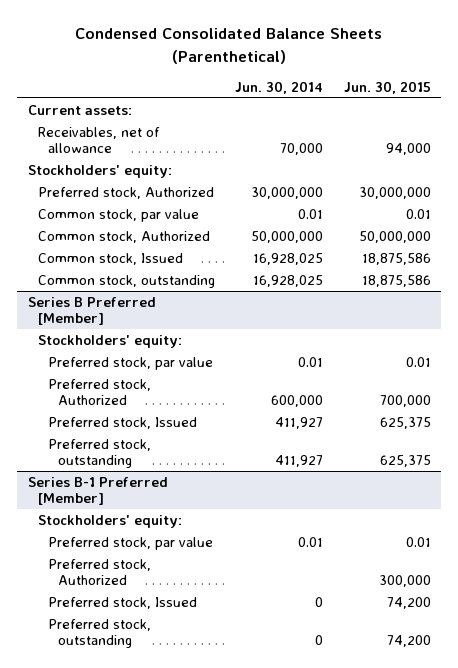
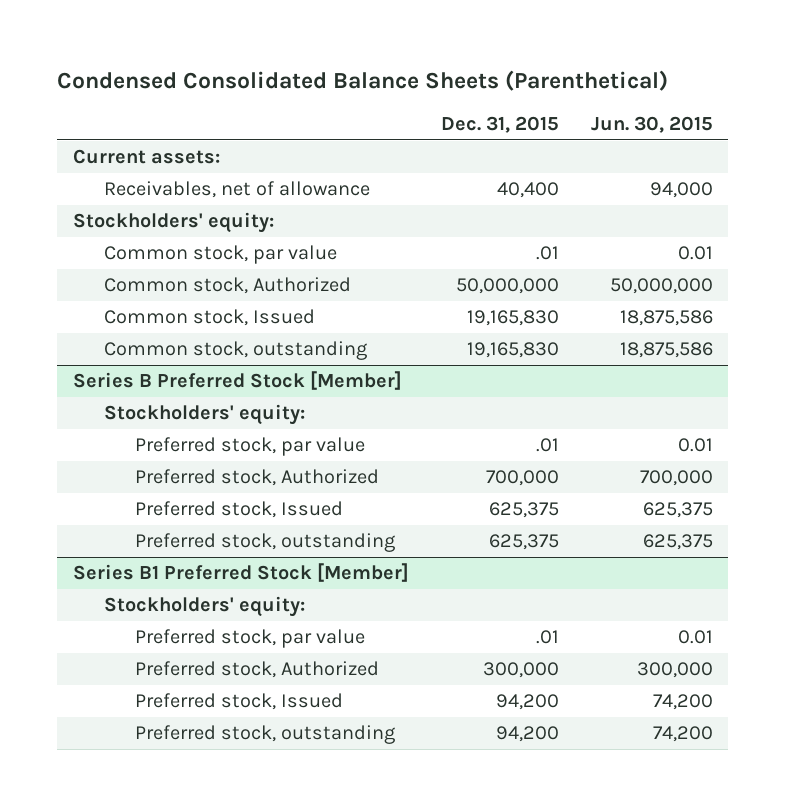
[235,80,324,94] Jun. 30, 2014 -> none
none -> [440,115,559,133] Dec. 31, 2015
[37,186,214,199] Preferred stock, Authorized -> none
[27,296,156,326] Series B Preferred [Member] -> [73,371,403,391] Series B Preferred Stock [Member]
[27,476,168,506] Series B-1 Preferred [Member] -> [73,563,410,583] Series B1 Preferred Stock [Member]

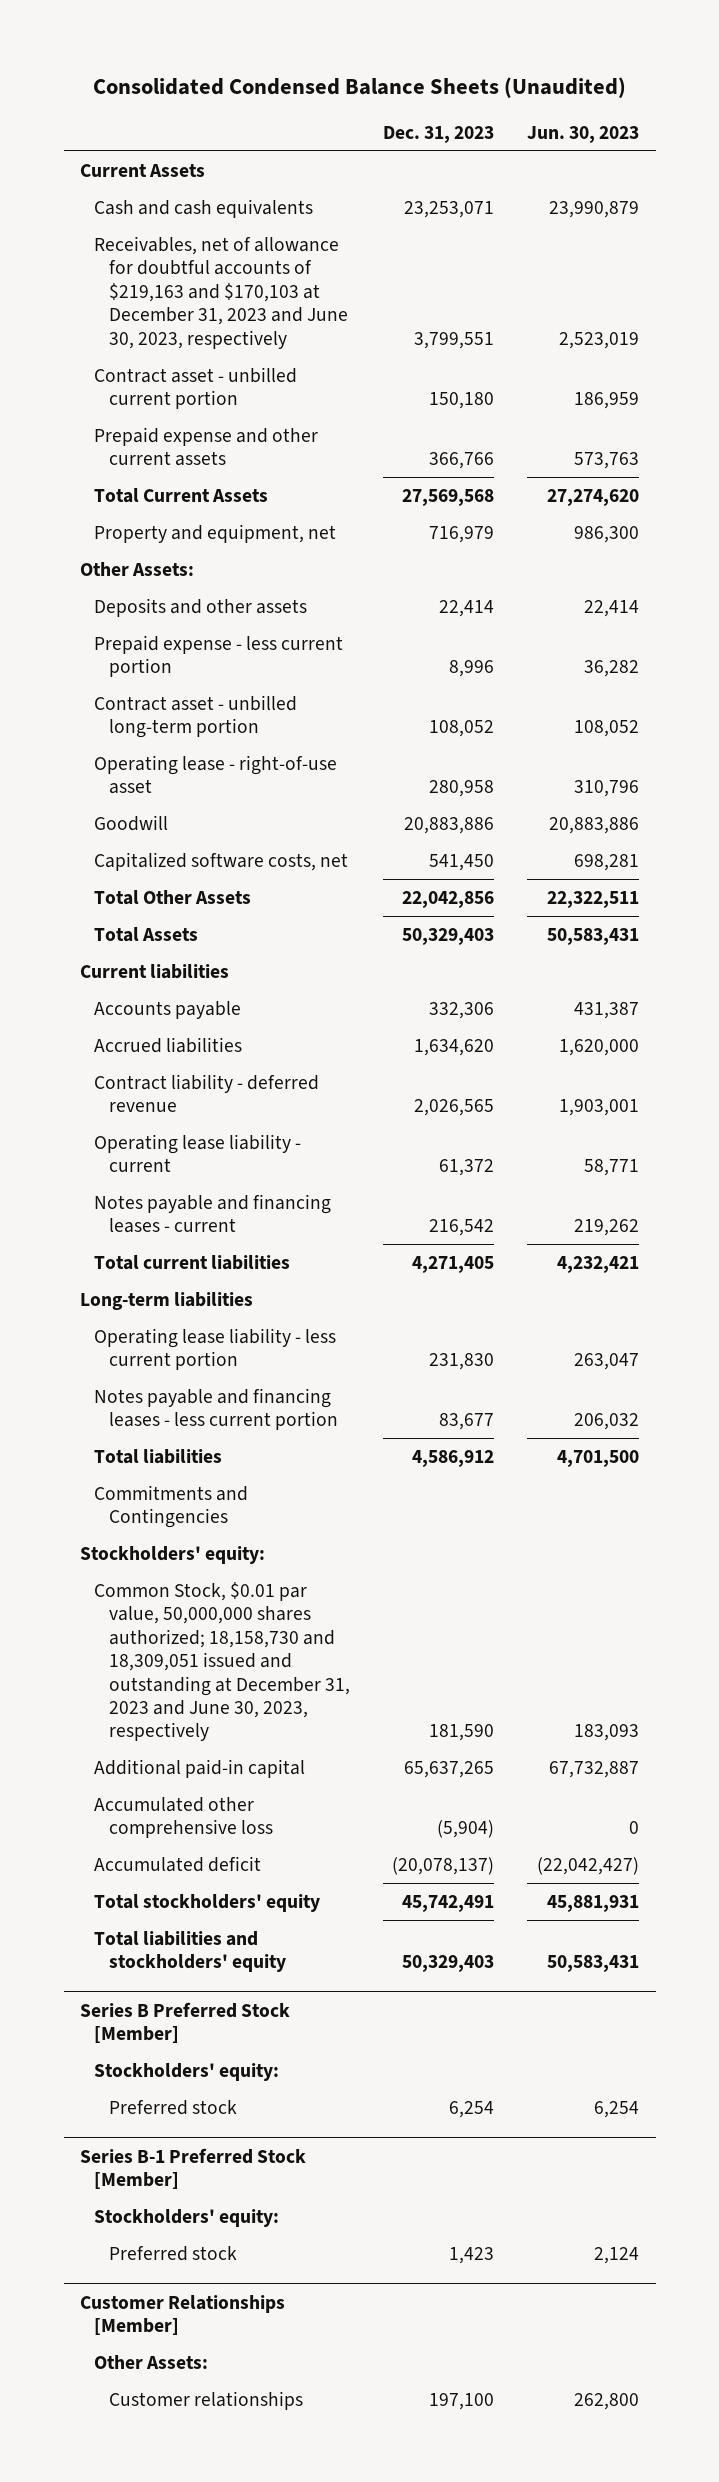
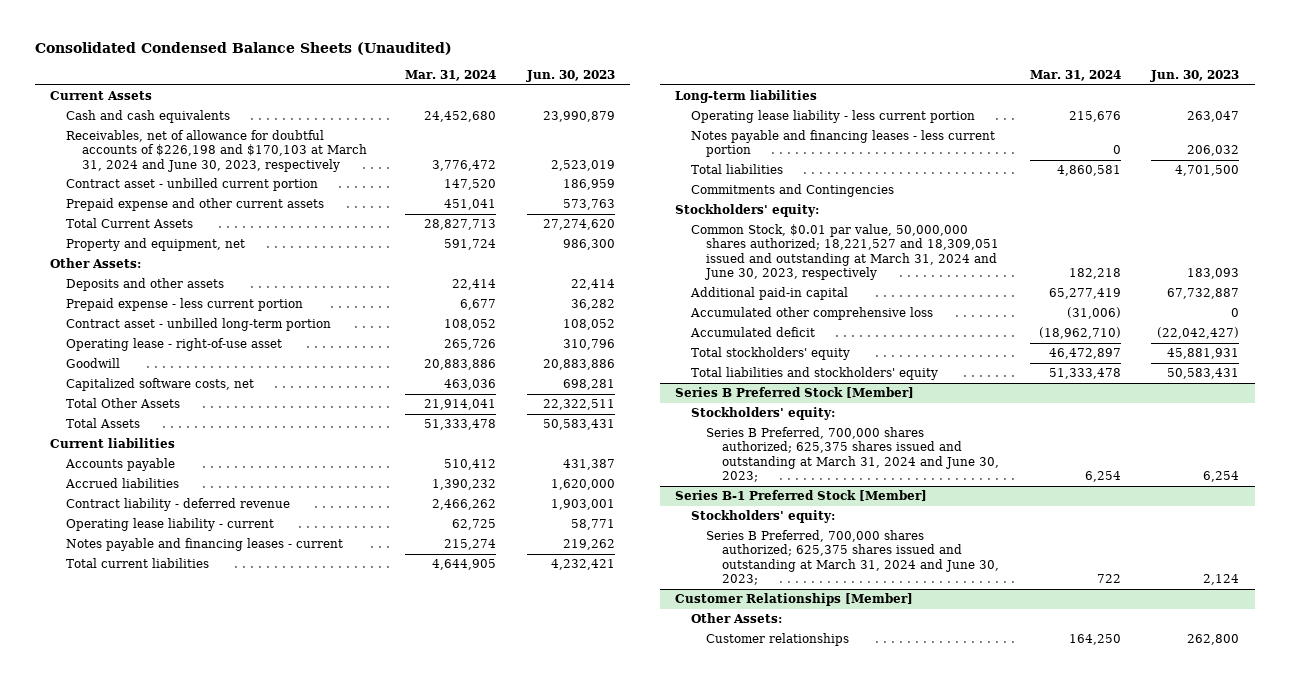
[382,125,494,143] Dec. 31, 2023 -> none
none -> [405,70,497,82] Mar. 31, 2024
[94,235,348,349] Receivables, net of allowance for doubtful accounts of $219,163 and $170,103 at December 31, 2023 and June 30, 2023, respectively -> [66,130,367,172] Receivables, net of allowance for doubtful accounts of $226,198 and $170,103 at March 31, 2024 and June 30, 2023, respectively
[94,1581,350,1742] Common Stock, $0.01 par value, 50,000,000 shares authorized; 18,158,730 and 18,309,051 issued and outstanding at December 31, 2023 and June 30, 2023, respectively -> [690,224,1000,281] Common Stock, $0.01 par value, 50,000,000 shares authorized; 18,221,527 and 18,309,051 issued and outstanding at March 31, 2024 and June 30, 2023, respectively
[108,2099,237,2115] Preferred stock -> [706,427,1000,483] Series B Preferred, 700,000 shares authorized; 625,375 shares issued and outstanding at March 31, 2024 and June 30, 2023;
[108,2245,237,2261] Preferred stock -> [706,530,1000,586] Series B Preferred, 700,000 shares authorized; 625,375 shares issued and outstanding at March 31, 2024 and June 30, 2023;

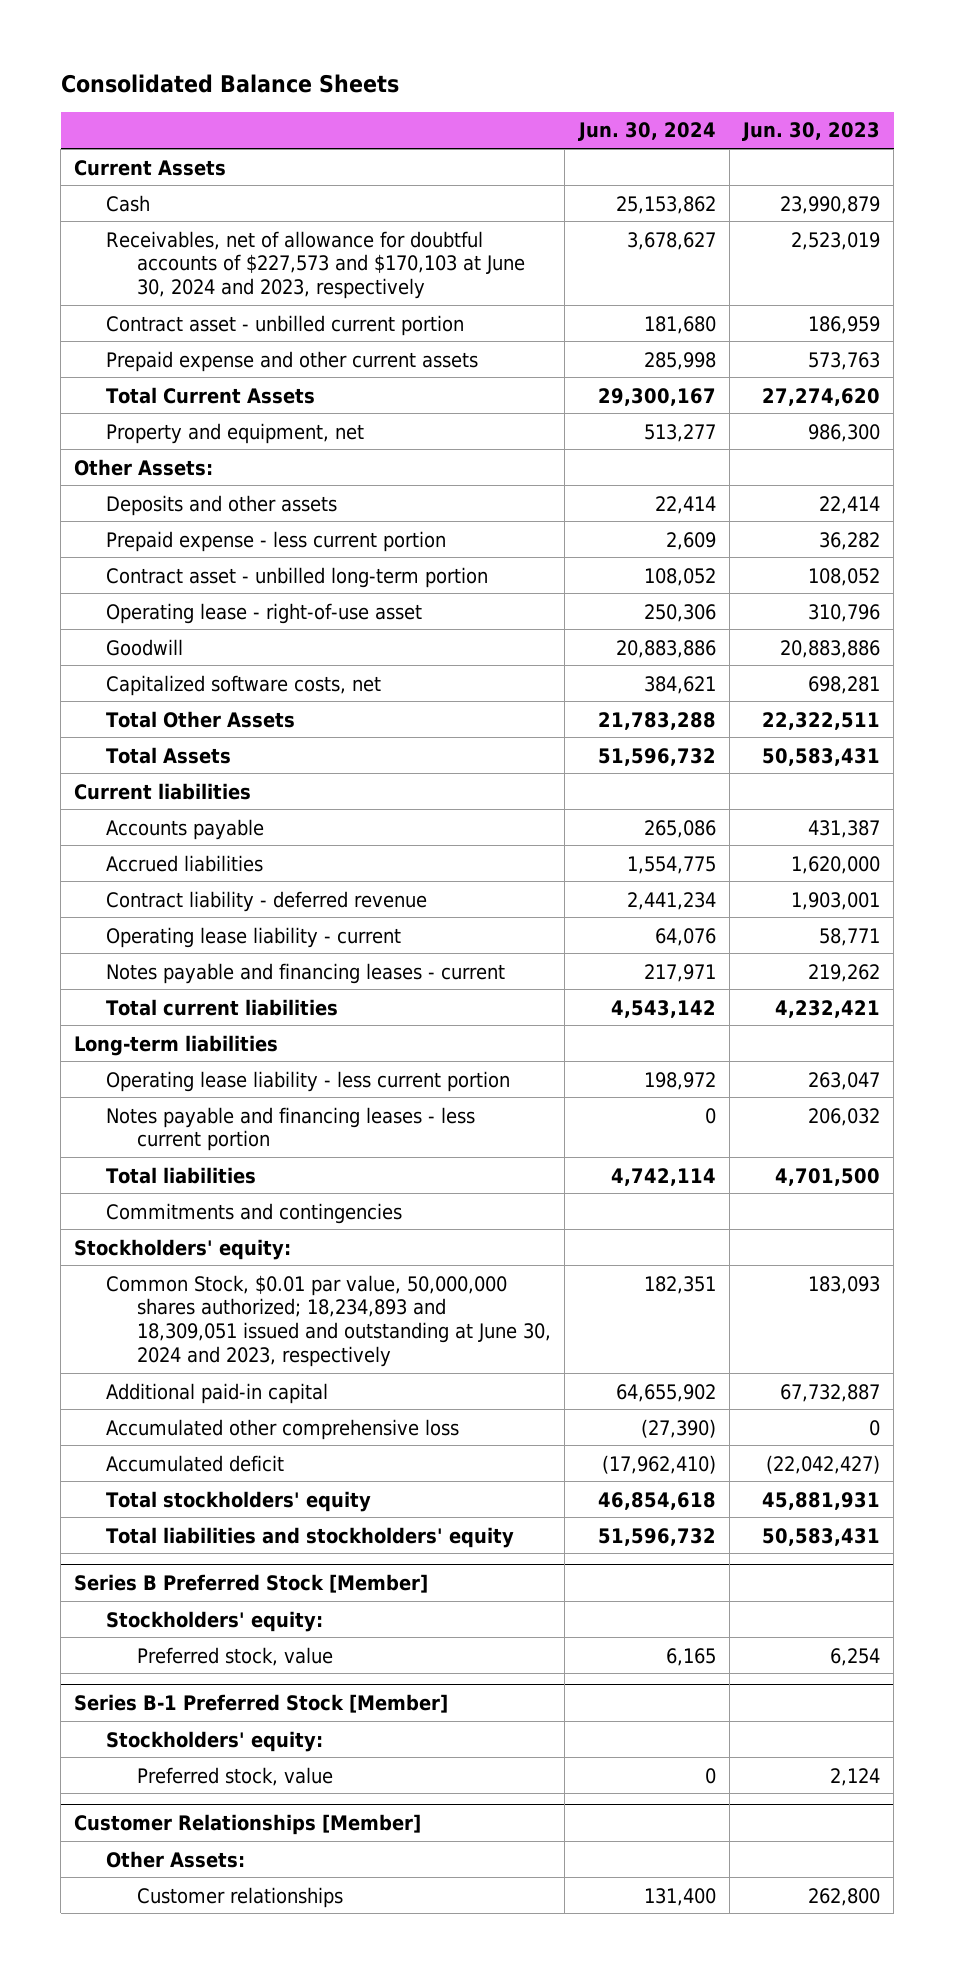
[34,42,452,56] Consolidated Condensed Balance Sheets (Unaudited) -> [60,73,399,93] Consolidated Balance Sheets
[405,70,497,82] Mar. 31, 2024 -> none
none -> [577,122,716,142] Jun. 30, 2024
[66,110,231,124] Cash and cash equivalents -> [105,194,150,212] Cash
[66,130,367,172] Receivables, net of allowance for doubtful accounts of $226,198 and $170,103 at March 31, 2024 and June 30, 2023, respectively -> [105,230,526,300] Receivables, net of allowance for doubtful accounts of $227,573 and $170,103 at June 30, 2024 and 2023, respectively
[690,184,894,198] Commitments and Contingencies -> [105,1202,402,1224] Commitments and contingencies
[690,224,1000,281] Common Stock, $0.01 par value, 50,000,000 shares authorized; 18,221,527 and 18,309,051 issued and outstanding at March 31, 2024 and June 30, 2023, respectively -> [105,1274,552,1367] Common Stock, $0.01 par value, 50,000,000 shares authorized; 18,234,893 and 18,309,051 issued and outstanding at June 30, 2024 and 2023, respectively
[706,427,1000,483] Series B Preferred, 700,000 shares authorized; 625,375 shares issued and outstanding at March 31, 2024 and June 30, 2023; -> [137,1646,334,1666] Preferred stock, value
[706,530,1000,586] Series B Preferred, 700,000 shares authorized; 625,375 shares issued and outstanding at March 31, 2024 and June 30, 2023; -> [137,1766,334,1786] Preferred stock, value

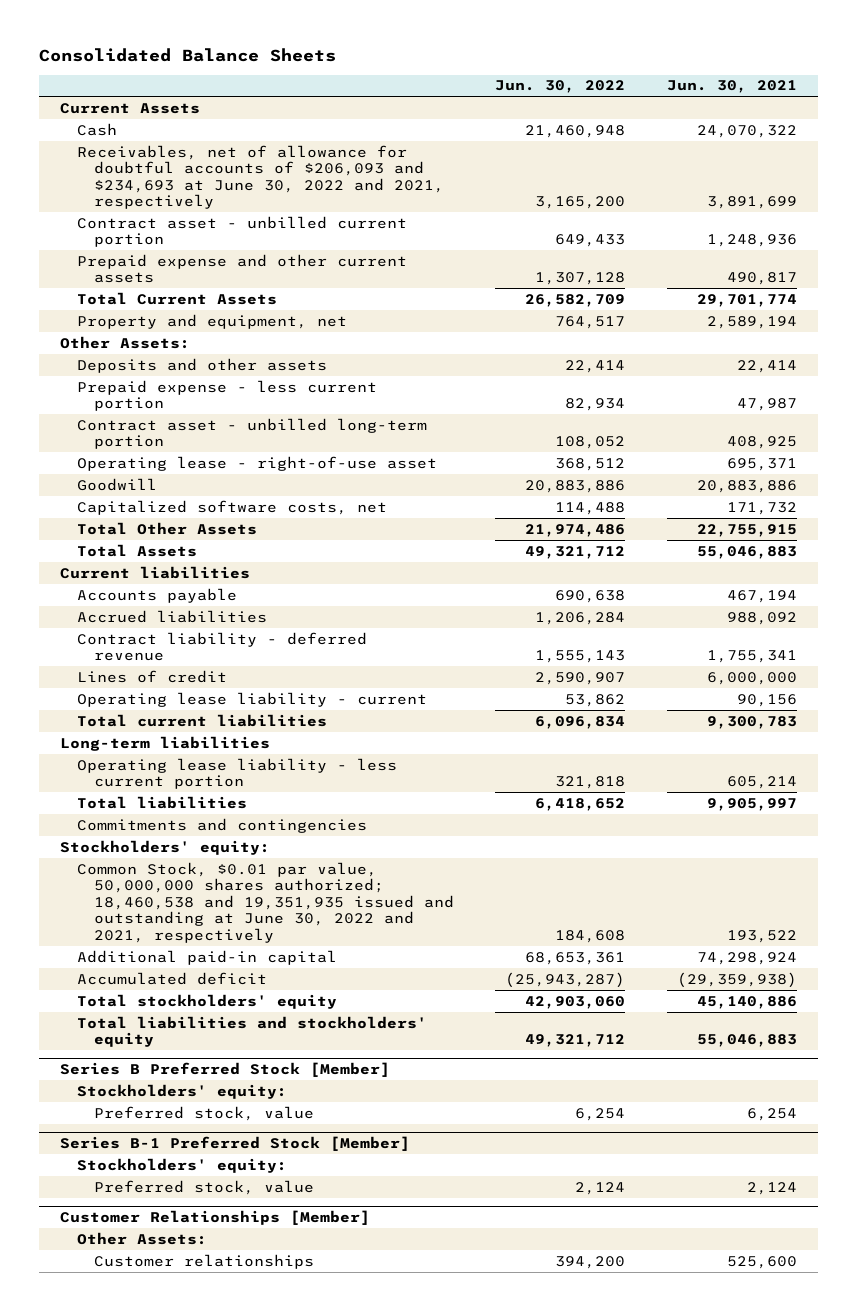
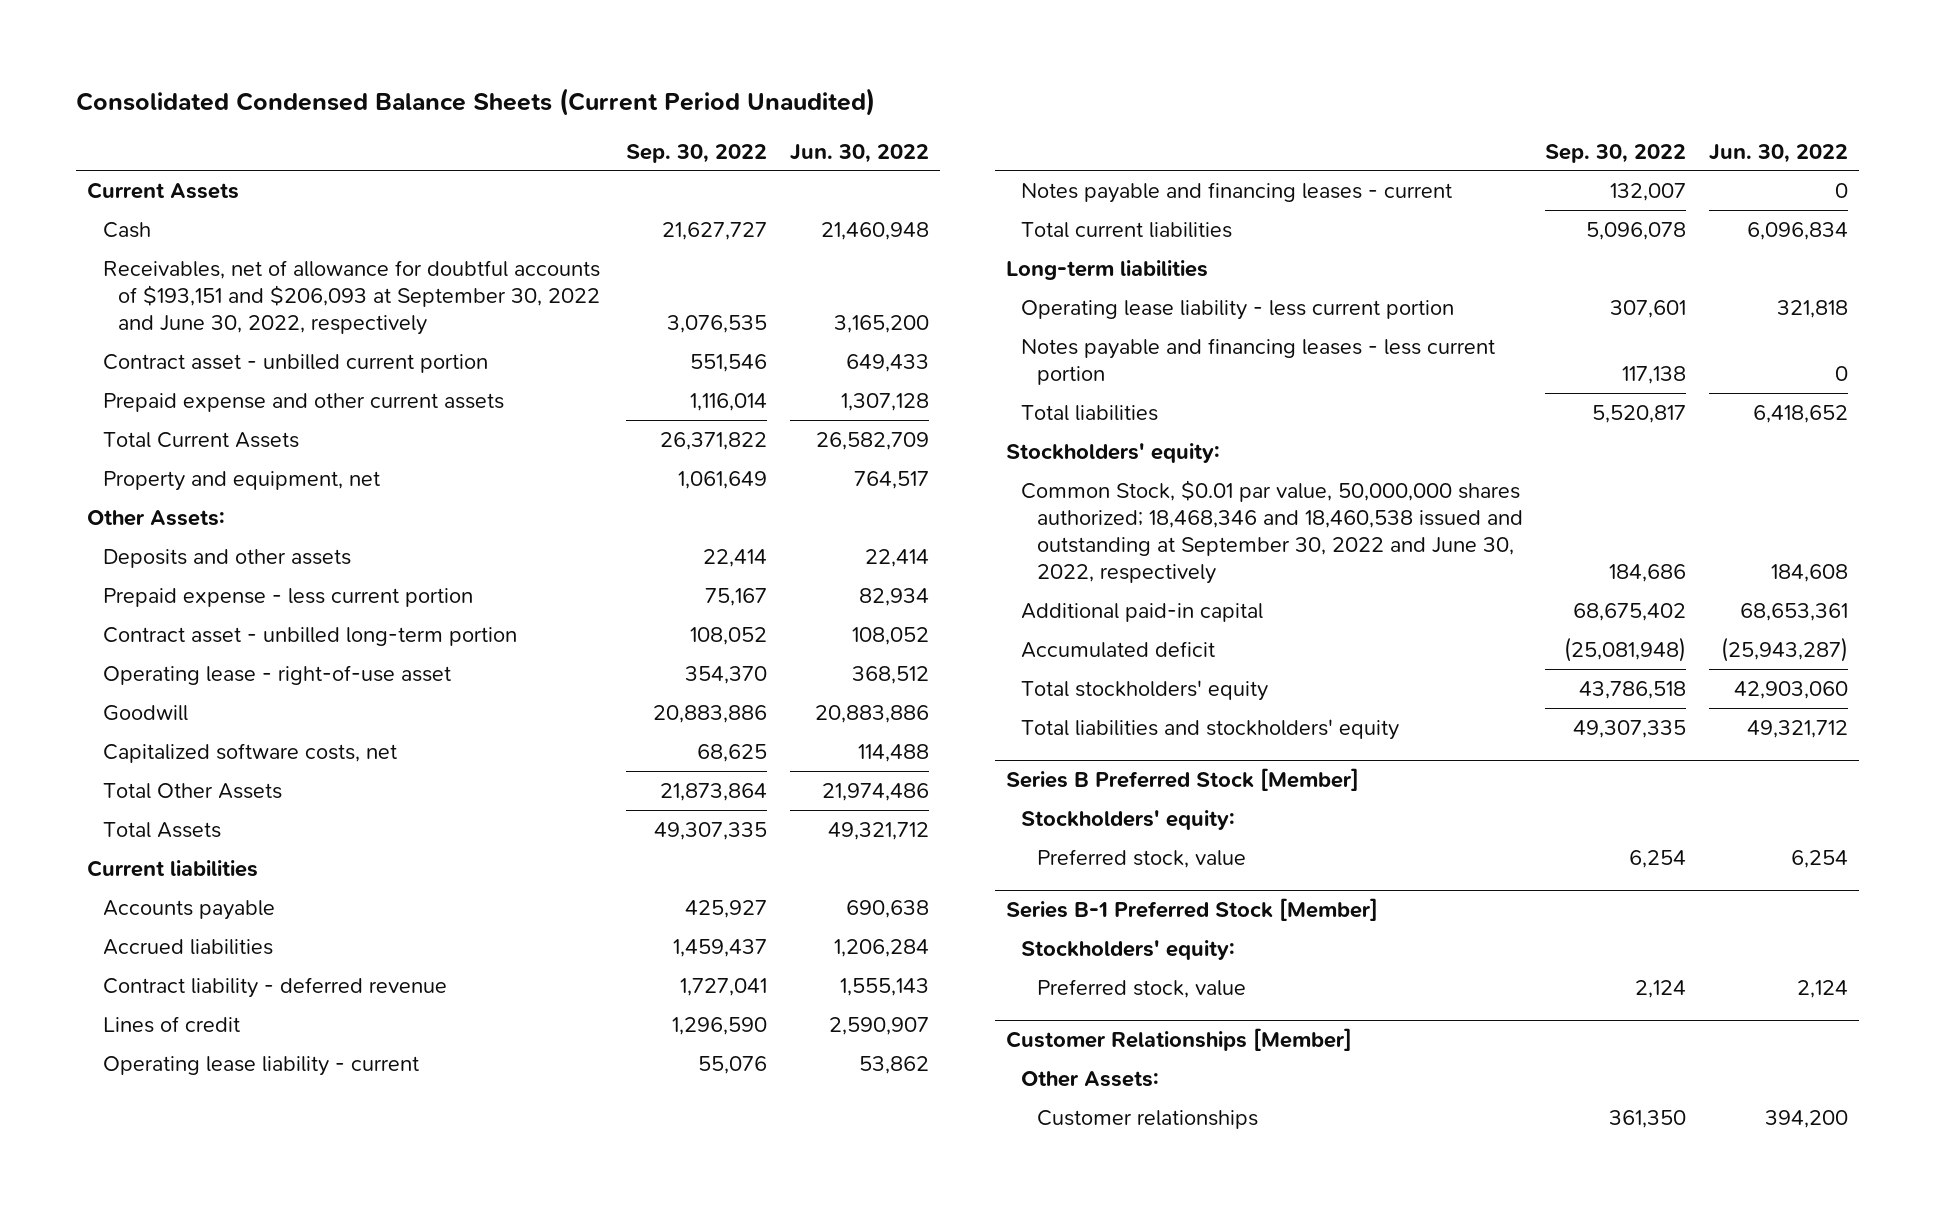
[38,47,336,62] Consolidated Balance Sheets -> [75,87,875,116] Consolidated Condensed Balance Sheets (Current Period Unaudited)
[667,80,798,94] Jun. 30, 2021 -> none
none -> [626,143,768,163] Sep. 30, 2022
[76,144,444,210] Receivables, net of allowance for doubtful accounts of $206,093 and $234,693 at June 30, 2022 and 2021, respectively -> [102,259,601,335] Receivables, net of allowance for doubtful accounts of $193,151 and $206,093 at September 30, 2022 and June 30, 2022, respectively
none -> [1021,181,1453,203] Notes payable and financing leases - current
none -> [1021,337,1496,385] Notes payable and financing leases - less current portion
[76,817,367,833] Commitments and contingencies -> none
[76,861,454,943] Common Stock, $0.01 par value, 50,000,000 shares authorized; 18,460,538 and 19,351,935 issued and outstanding at June 30, 2022 and 2021, respectively -> [1021,479,1523,584] Common Stock, $0.01 par value, 50,000,000 shares authorized; 18,468,346 and 18,460,538 issued and outstanding at September 30, 2022 and June 30, 2022, respectively

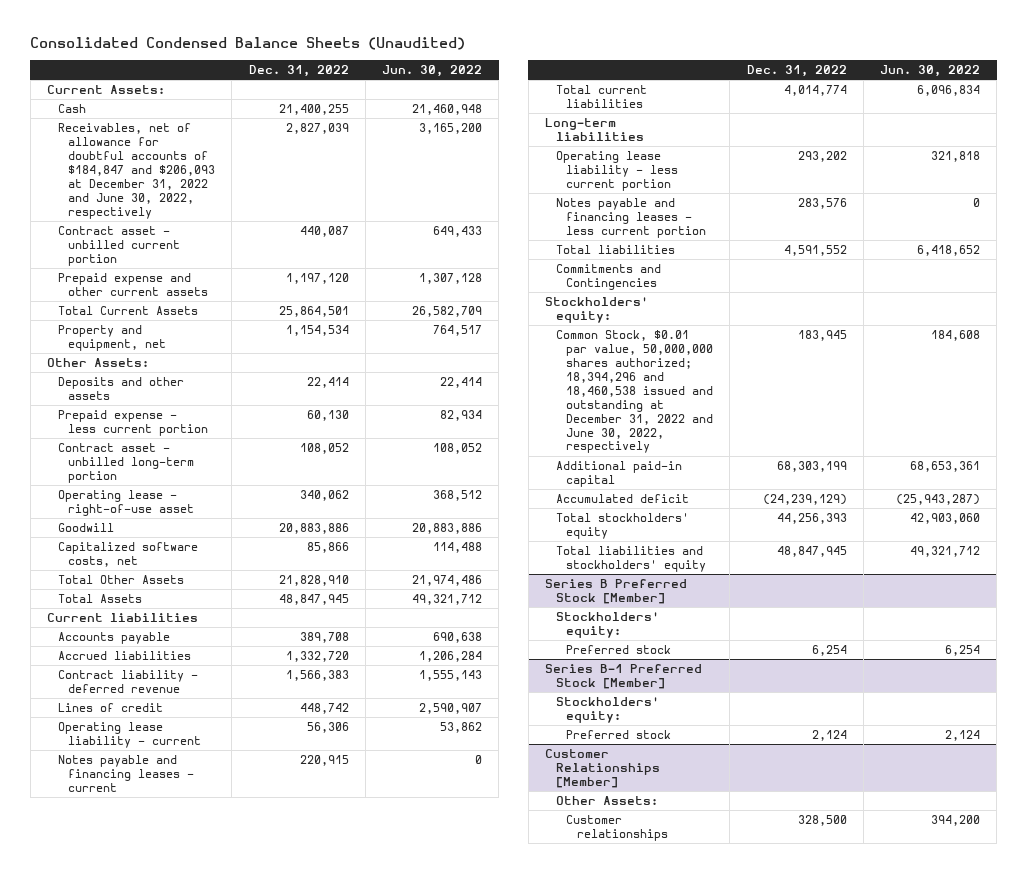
[75,87,875,116] Consolidated Condensed Balance Sheets (Current Period Unaudited) -> [30,37,466,51] Consolidated Condensed Balance Sheets (Unaudited)
[626,143,768,163] Sep. 30, 2022 -> none
none -> [248,65,349,78] Dec. 31, 2022
[87,181,240,199] Current Assets -> [46,85,165,95] Current Assets:
[102,259,601,335] Receivables, net of allowance for doubtful accounts of $193,151 and $206,093 at September 30, 2022 and June 30, 2022, respectively -> [57,123,216,219] Receivables, net of allowance for doubtful accounts of $184,847 and $206,093 at December 31, 2022 and June 30, 2022, respectively
none -> [555,264,661,290] Commitments and Contingencies
[1021,479,1523,584] Common Stock, $0.01 par value, 50,000,000 shares authorized; 18,468,346 and 18,460,538 issued and outstanding at September 30, 2022 and June 30, 2022, respectively -> [555,330,714,454] Common Stock, $0.01 par value, 50,000,000 shares authorized; 18,394,296 and 18,460,538 issued and outstanding at December 31, 2022 and June 30, 2022, respectively
[1036,848,1246,868] Preferred stock, value -> [566,645,672,655] Preferred stock
[1036,978,1246,998] Preferred stock, value -> [566,730,672,740] Preferred stock

